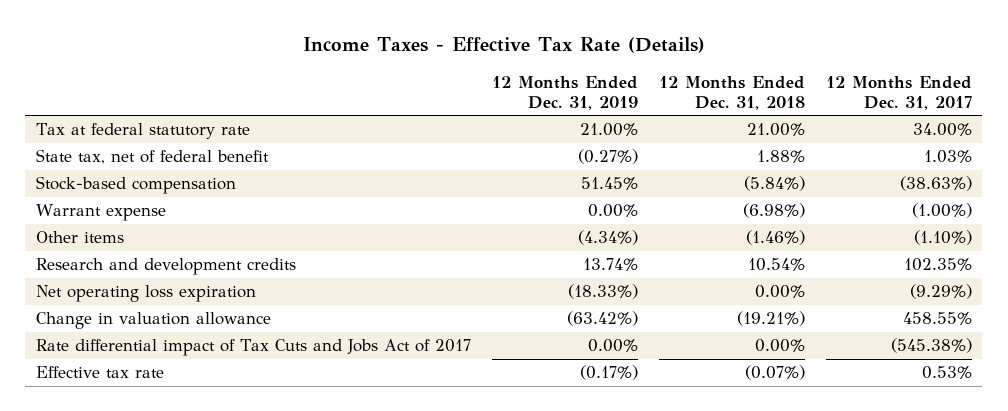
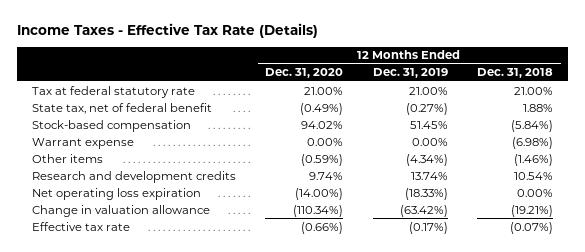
[825,75,972,110] 12 Months Ended Dec. 31, 2017 -> none
none -> [265,68,344,79] Dec. 31, 2020
[35,339,471,357] Rate differential impact of Tax Cuts and Jobs Act of 2017 -> none

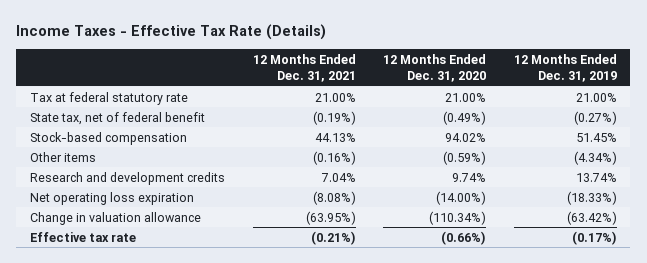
[477,68,554,79] Dec. 31, 2018 -> none
none -> [252,53,356,82] 12 Months Ended Dec. 31, 2021
[31,137,134,149] Warrant expense -> none

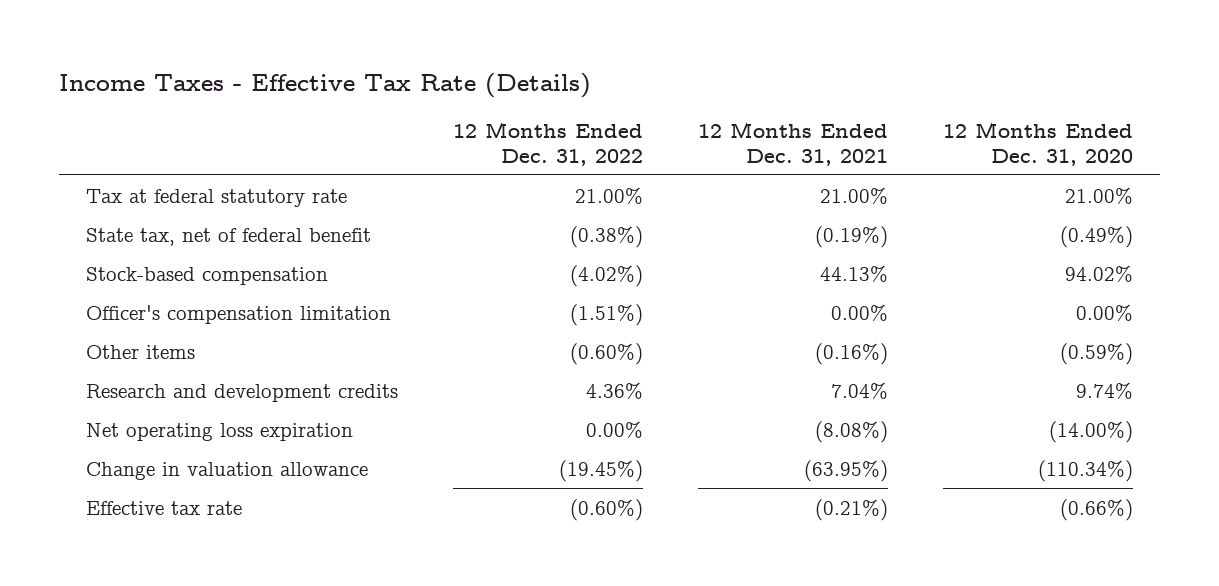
[513,53,617,82] 12 Months Ended Dec. 31, 2019 -> none
none -> [452,122,643,166] 12 Months Ended Dec. 31, 2022
none -> [86,304,392,324] Officer's compensation limitation

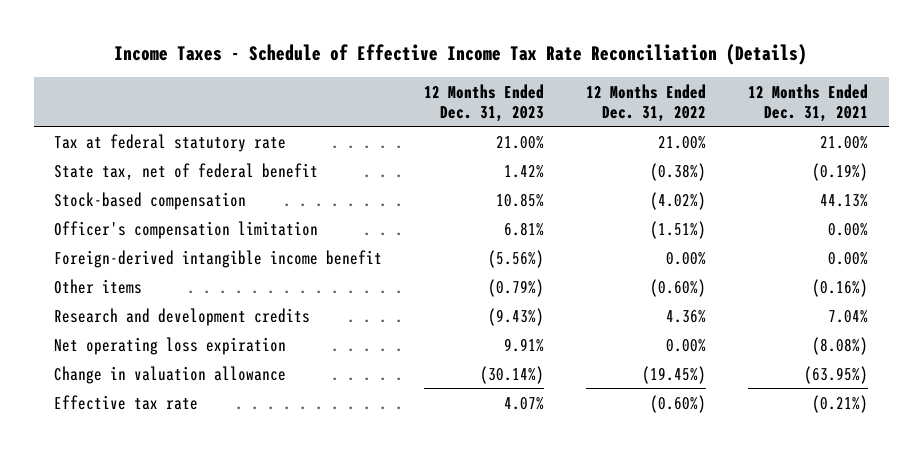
[58,73,591,99] Income Taxes - Effective Tax Rate (Details) -> [114,44,808,66] Income Taxes - Schedule of Effective Income Tax Rate Reconciliation (Details)
[942,122,1133,166] 12 Months Ended Dec. 31, 2020 -> none
none -> [424,83,545,122] 12 Months Ended Dec. 31, 2023
none -> [54,249,383,268] Foreign-derived intangible income benefit

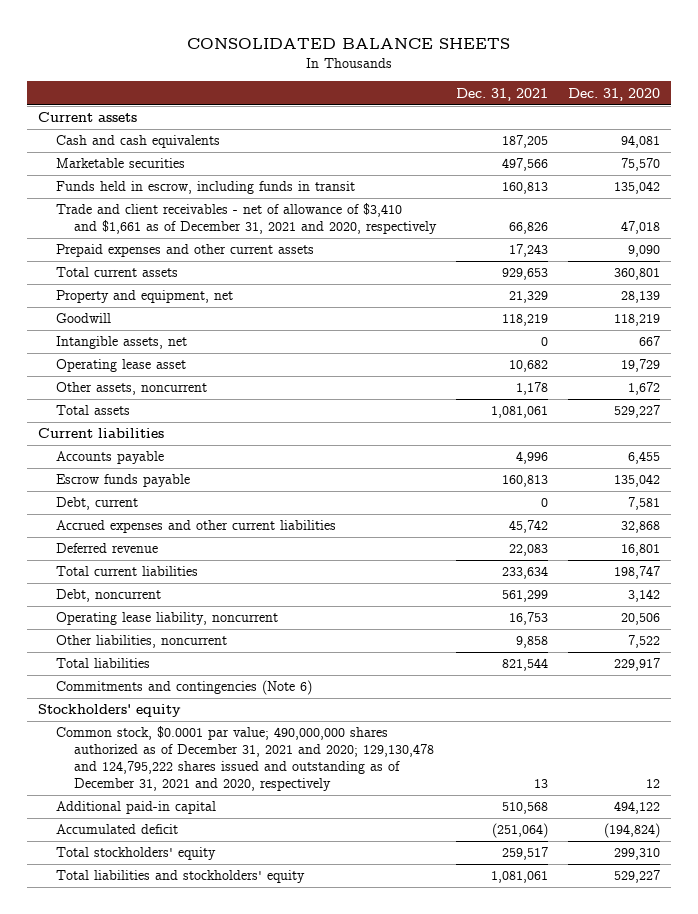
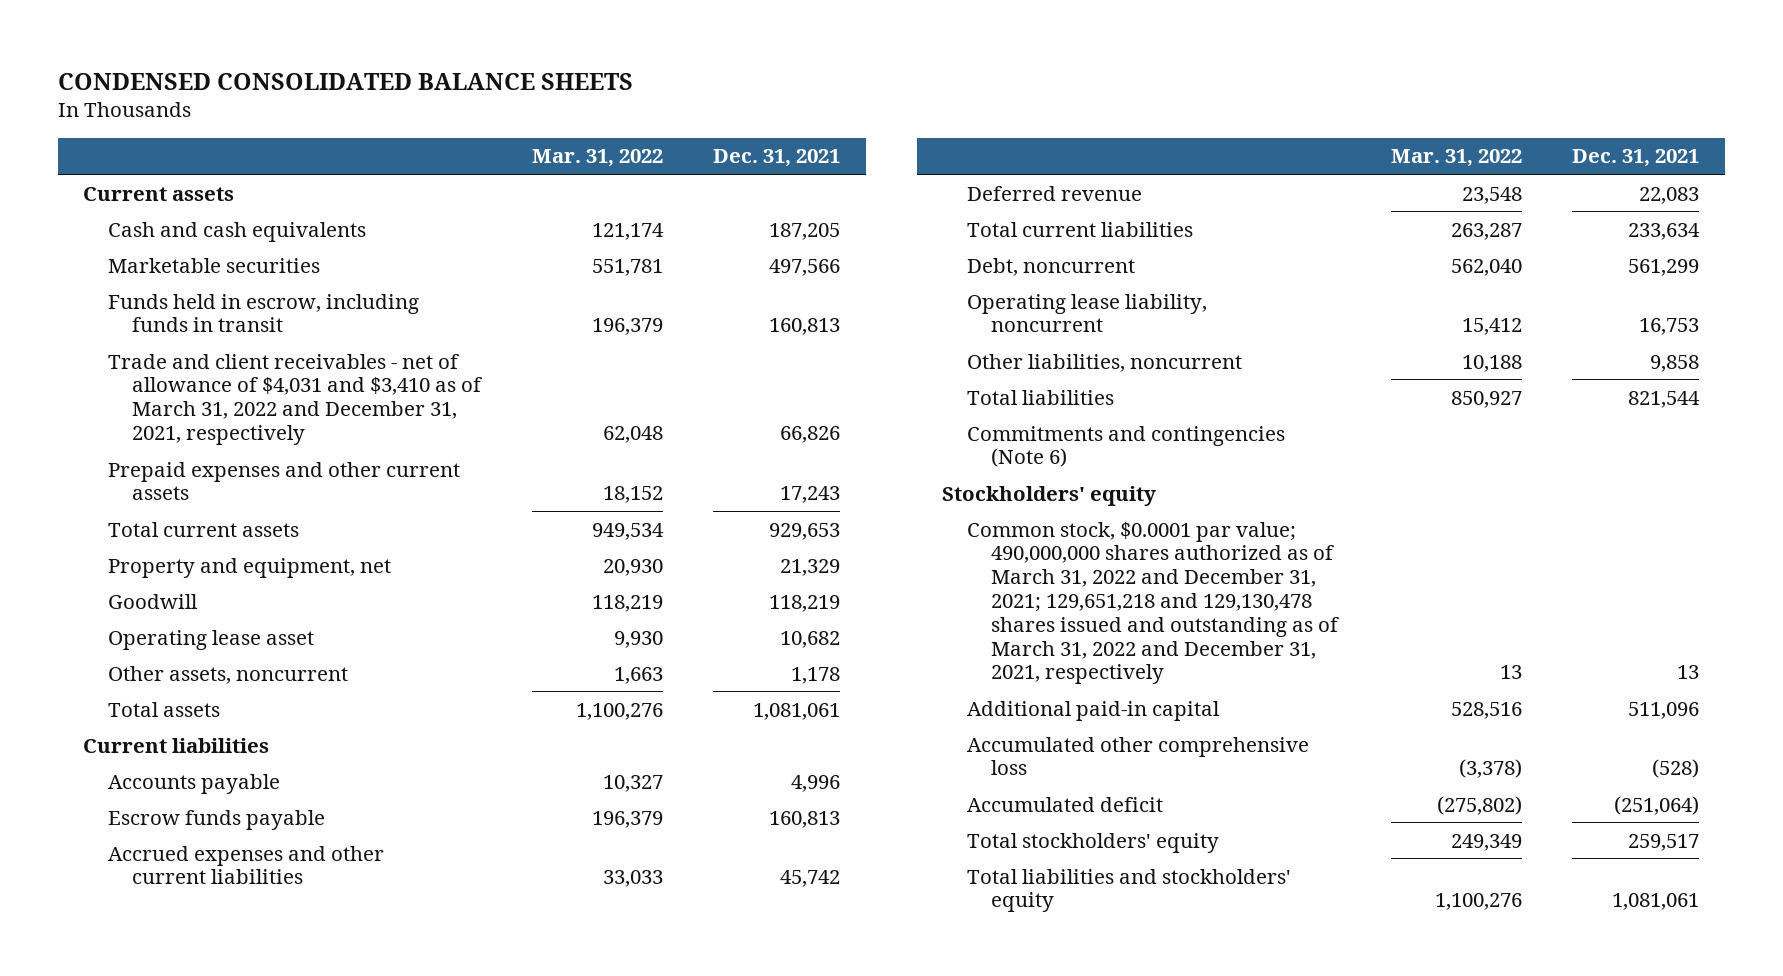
[187,37,511,49] CONSOLIDATED BALANCE SHEETS -> [57,72,633,90] CONDENSED CONSOLIDATED BALANCE SHEETS
[568,87,661,101] Dec. 31, 2020 -> none
none -> [531,149,663,168] Mar. 31, 2022
[55,203,437,235] Trade and client receivables - net of allowance of $3,410 and $1,661 as of December 31, 2021 and 2020, respectively -> [107,353,483,445] Trade and client receivables - net of allowance of $4,031 and $3,410 as of March 31, 2022 and December 31, 2021, respectively
[55,336,187,350] Intangible assets, net -> none
[55,497,138,511] Debt, current -> none
[55,726,434,792] Common stock, $0.0001 par value; 490,000,000 shares authorized as of December 31, 2021 and 2020; 129,130,478 and 124,795,222 shares issued and outstanding as of December 31, 2021 and 2020, respectively -> [966,521,1340,685] Common stock, $0.0001 par value; 490,000,000 shares authorized as of March 31, 2022 and December 31, 2021; 129,651,218 and 129,130,478 shares issued and outstanding as of March 31, 2022 and December 31, 2021, respectively
[502,802,549,815] 510,568 -> [1628,701,1700,719] 511,096
none -> [966,736,1309,776] Accumulated other comprehensive loss

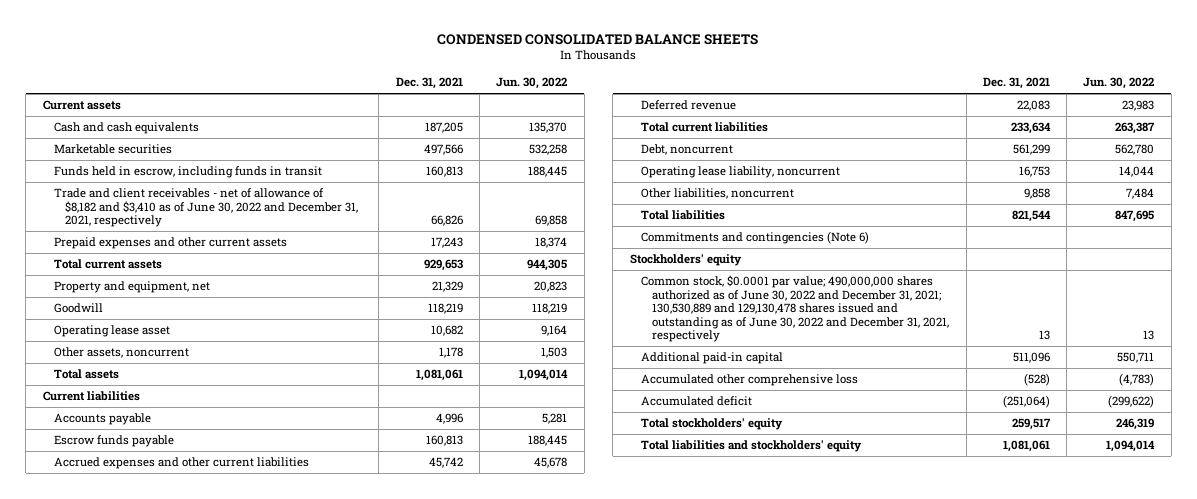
[531,149,663,168] Mar. 31, 2022 -> none
none -> [496,77,568,90] Jun. 30, 2022
[107,353,483,445] Trade and client receivables - net of allowance of $4,031 and $3,410 as of March 31, 2022 and December 31, 2021, respectively -> [53,188,359,228] Trade and client receivables - net of allowance of $8,182 and $3,410 as of June 30, 2022 and December 31, 2021, respectively
[966,521,1340,685] Common stock, $0.0001 par value; 490,000,000 shares authorized as of March 31, 2022 and December 31, 2021; 129,651,218 and 129,130,478 shares issued and outstanding as of March 31, 2022 and December 31, 2021, respectively -> [640,275,950,343] Common stock, $0.0001 par value; 490,000,000 shares authorized as of June 30, 2022 and December 31, 2021; 130,530,889 and 129,130,478 shares issued and outstanding as of June 30, 2022 and December 31, 2021, respectively

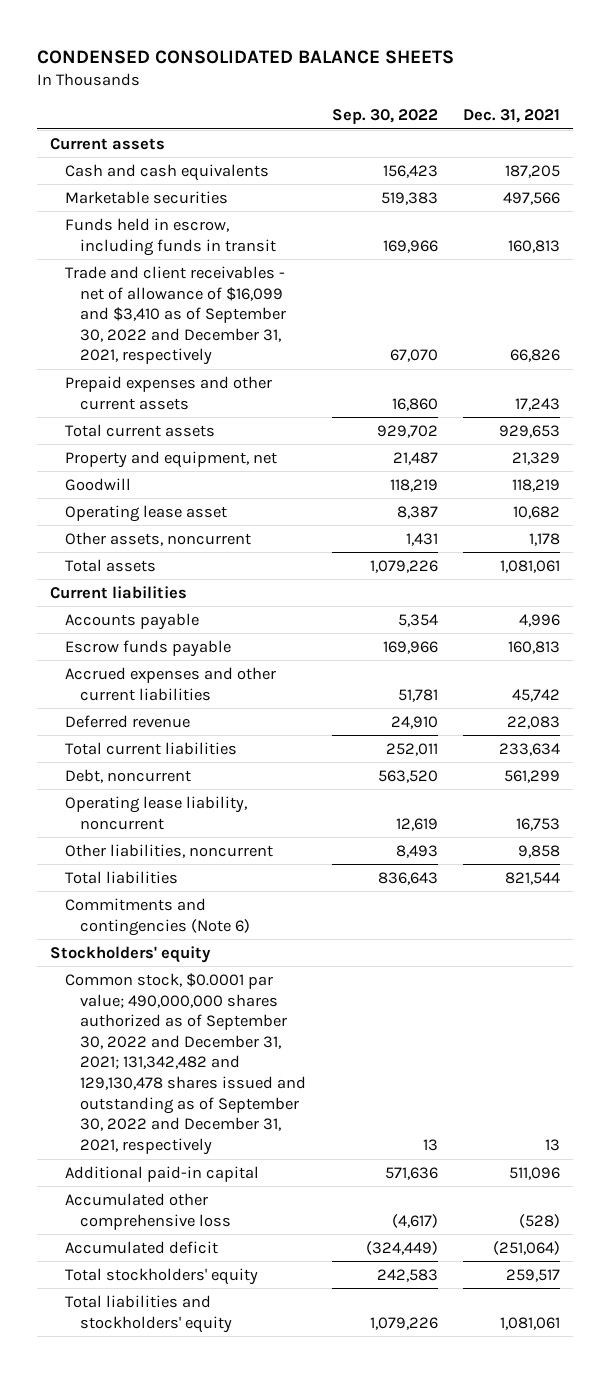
[496,77,568,90] Jun. 30, 2022 -> none
none -> [331,109,438,125] Sep. 30, 2022
[53,188,359,228] Trade and client receivables - net of allowance of $8,182 and $3,410 as of June 30, 2022 and December 31, 2021, respectively -> [65,265,287,366] Trade and client receivables - net of allowance of $16,099 and $3,410 as of September 30, 2022 and December 31, 2021, respectively
[640,275,950,343] Common stock, $0.0001 par value; 490,000,000 shares authorized as of June 30, 2022 and December 31, 2021; 130,530,889 and 129,130,478 shares issued and outstanding as of June 30, 2022 and December 31, 2021, respectively -> [65,972,307,1156] Common stock, $0.0001 par value; 490,000,000 shares authorized as of September 30, 2022 and December 31, 2021; 131,342,482 and 129,130,478 shares issued and outstanding as of September 30, 2022 and December 31, 2021, respectively

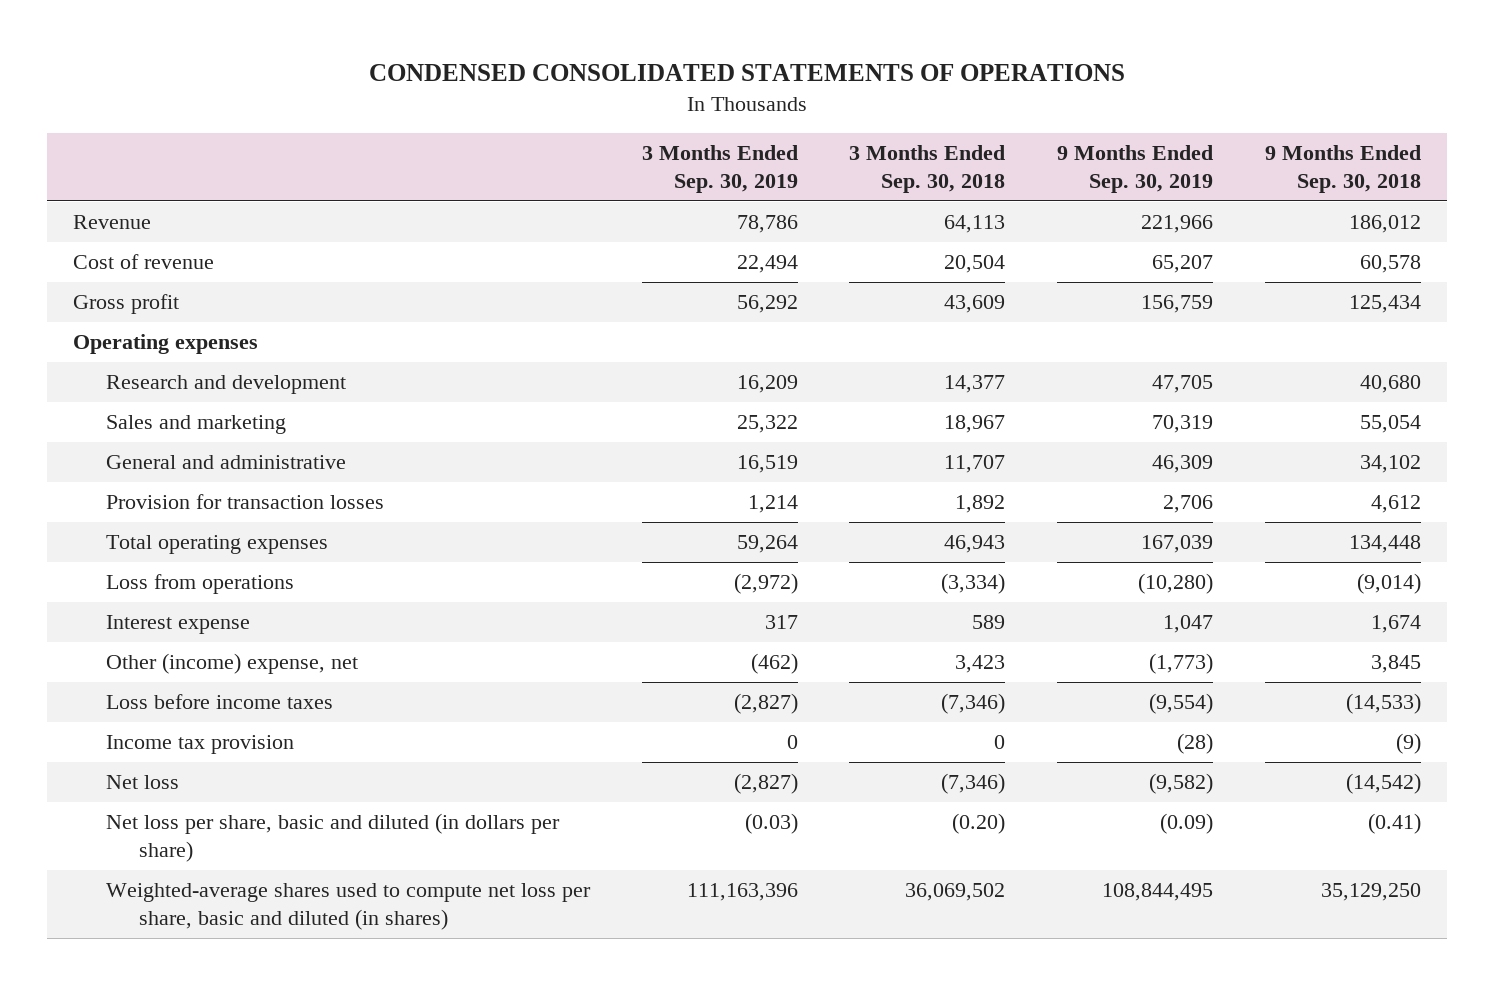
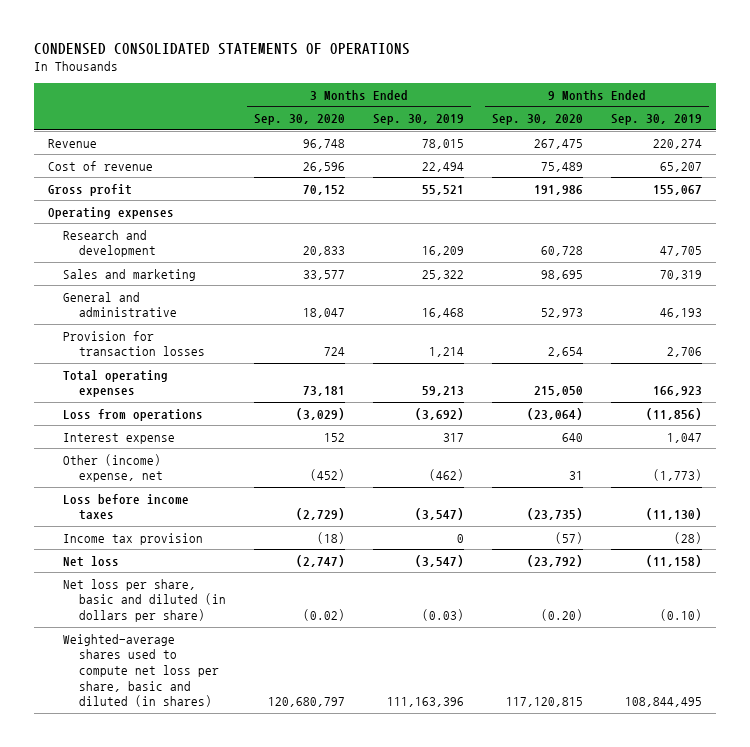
[849,144,1006,193] 3 Months Ended Sep. 30, 2018 -> none
[1264,144,1421,193] 9 Months Ended Sep. 30, 2018 -> none
none -> [253,113,345,125] Sep. 30, 2020
none -> [492,113,584,125] Sep. 30, 2020
[736,214,798,233] 78,786 -> [421,138,464,149] 78,015
[1141,214,1214,233] 221,966 -> [653,138,703,149] 220,274
[736,294,798,313] 56,292 -> [421,184,464,195] 55,521
[1141,294,1214,313] 156,759 -> [653,184,703,195] 155,067
[736,454,798,473] 16,519 -> [421,308,464,319] 16,468
[1152,454,1214,473] 46,309 -> [660,308,703,319] 46,193
[736,534,798,553] 59,264 -> [421,386,464,397] 59,213
[1141,534,1214,553] 167,039 -> [653,386,703,397] 166,923
[733,572,798,594] (2,972) -> [414,407,464,420] (3,692)
[1138,572,1214,594] (10,280) -> [646,407,703,420] (11,856)
[733,692,798,714] (2,827) -> [414,508,464,521] (3,547)
[1149,692,1214,714] (9,554) -> [646,508,703,521] (11,130)
[733,772,798,794] (2,827) -> [414,554,464,567] (3,547)
[1149,772,1214,794] (9,582) -> [646,554,703,567] (11,158)
[1160,812,1214,834] (0.09) -> [660,608,703,621] (0.10)

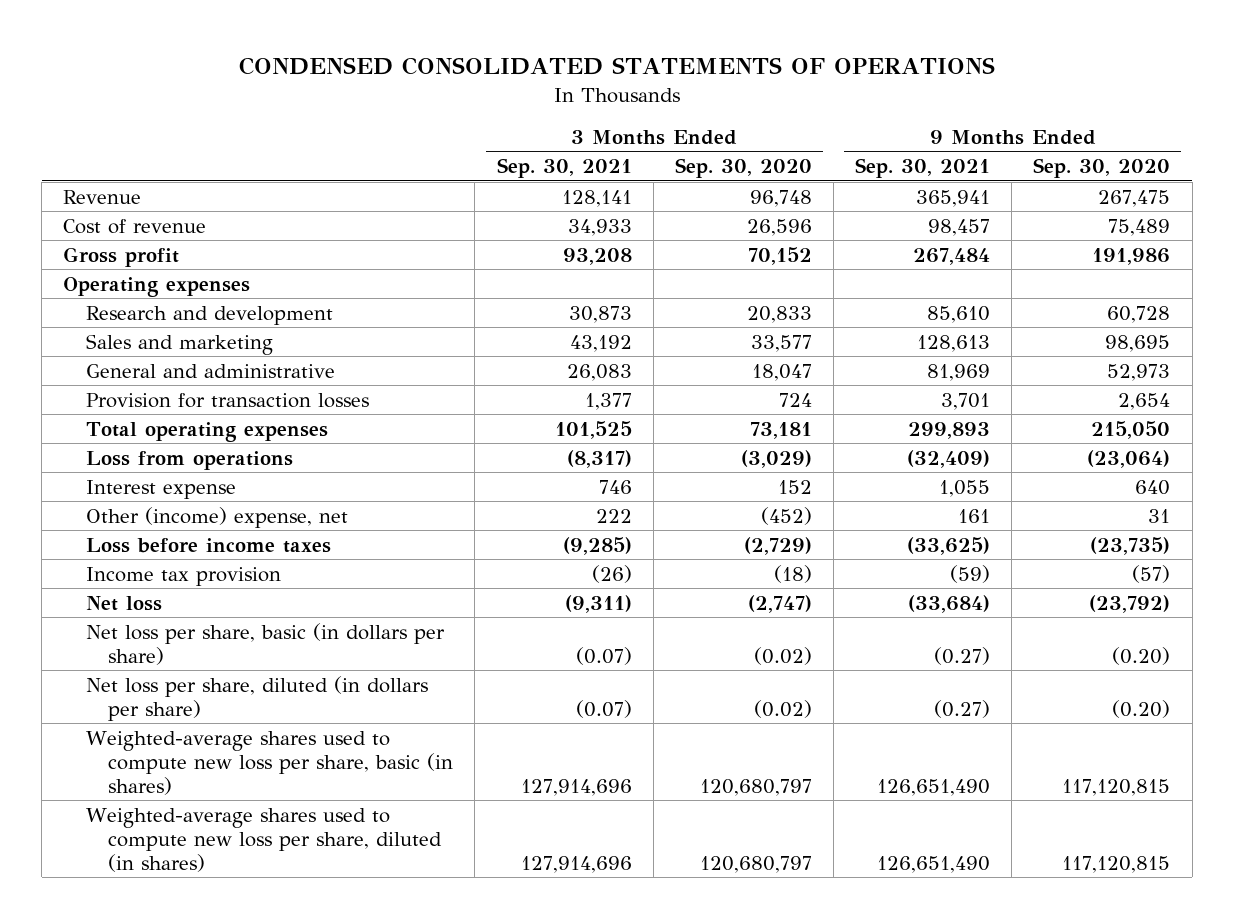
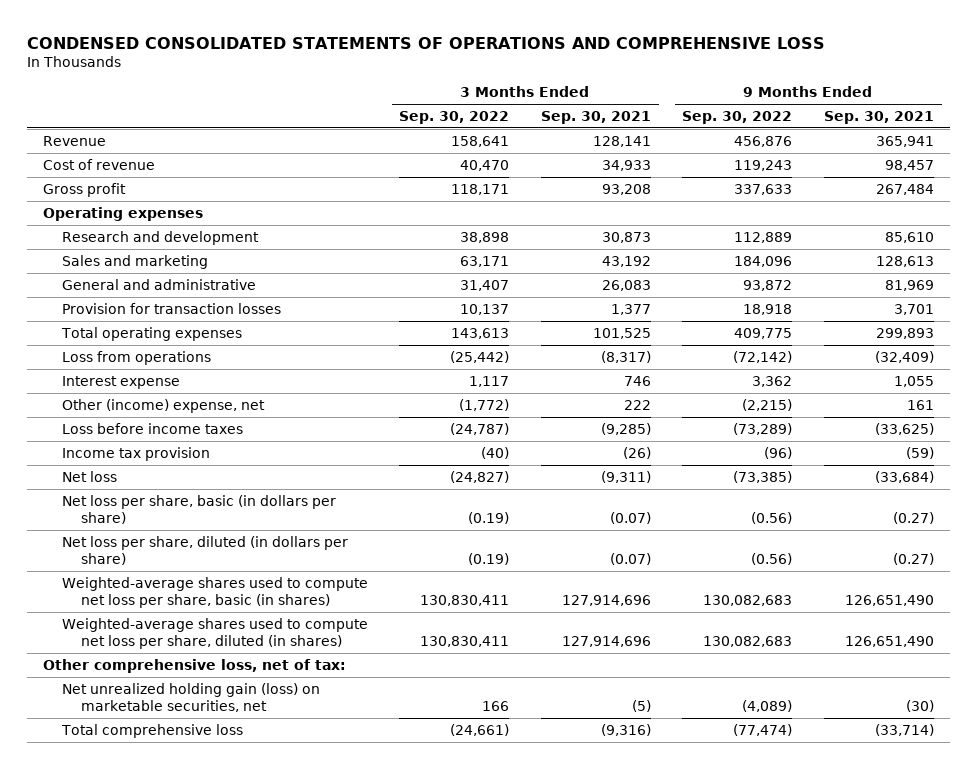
[238,56,995,75] CONDENSED CONSOLIDATED STATEMENTS OF OPERATIONS -> [27,36,826,49] CONDENSED CONSOLIDATED STATEMENTS OF OPERATIONS AND COMPREHENSIVE LOSS
[674,158,812,179] Sep. 30, 2020 -> none
[1033,158,1171,179] Sep. 30, 2020 -> none
none -> [399,111,510,125] Sep. 30, 2022
none -> [682,111,793,125] Sep. 30, 2022
[85,730,454,795] Weighted-average shares used to compute new loss per share, basic (in shares) -> [61,576,368,609] Weighted-average shares used to compute net loss per share, basic (in shares)
[85,807,443,872] Weighted-average shares used to compute new loss per share, diluted (in shares) -> [61,617,368,650] Weighted-average shares used to compute net loss per share, diluted (in shares)
none -> [43,658,347,673] Other comprehensive loss, net of tax:
none -> [61,682,320,713] Net unrealized holding gain (loss) on marketable securities, net
none -> [60,723,243,738] Total comprehensive loss

